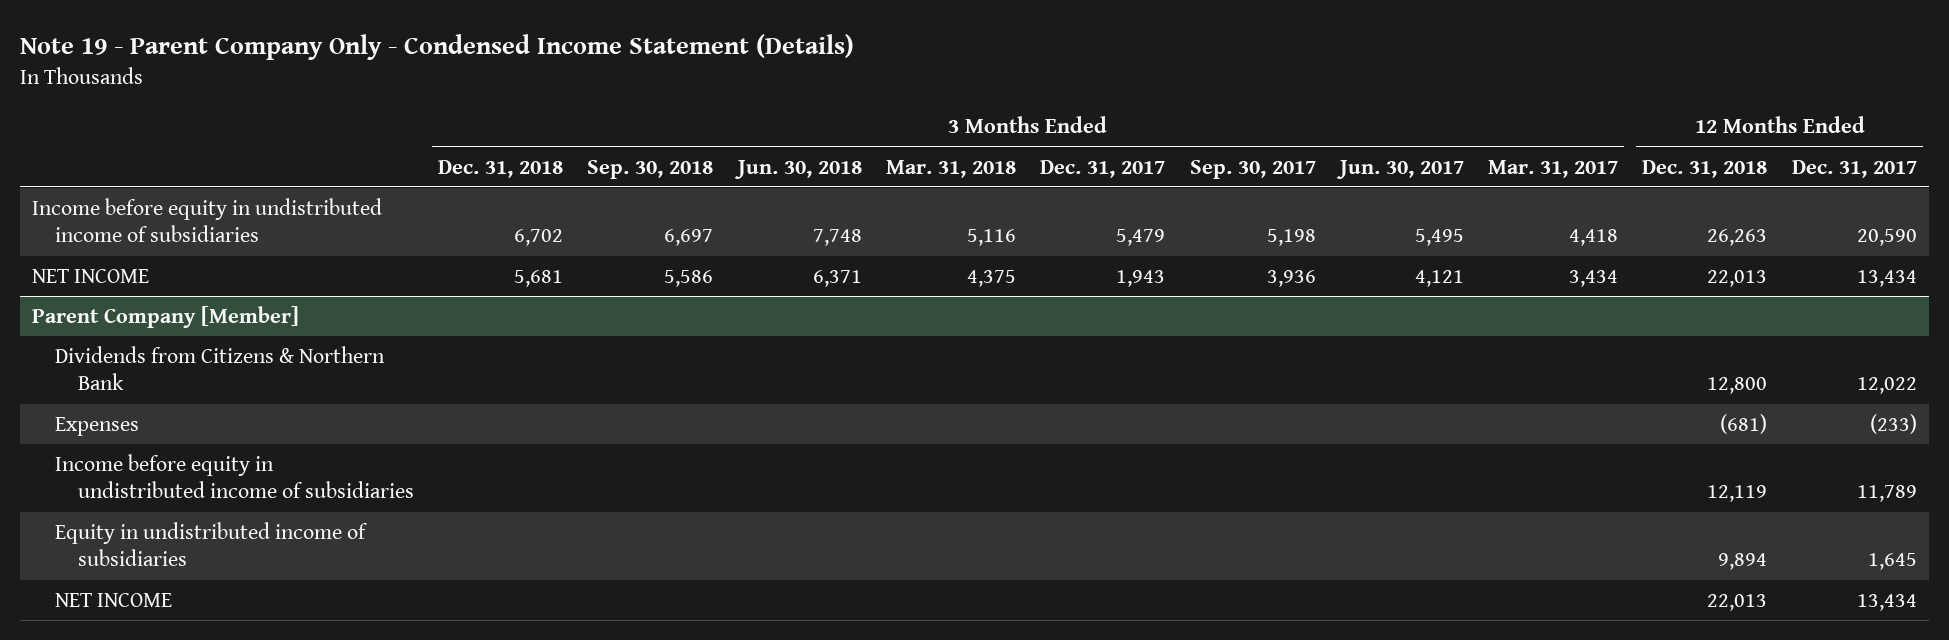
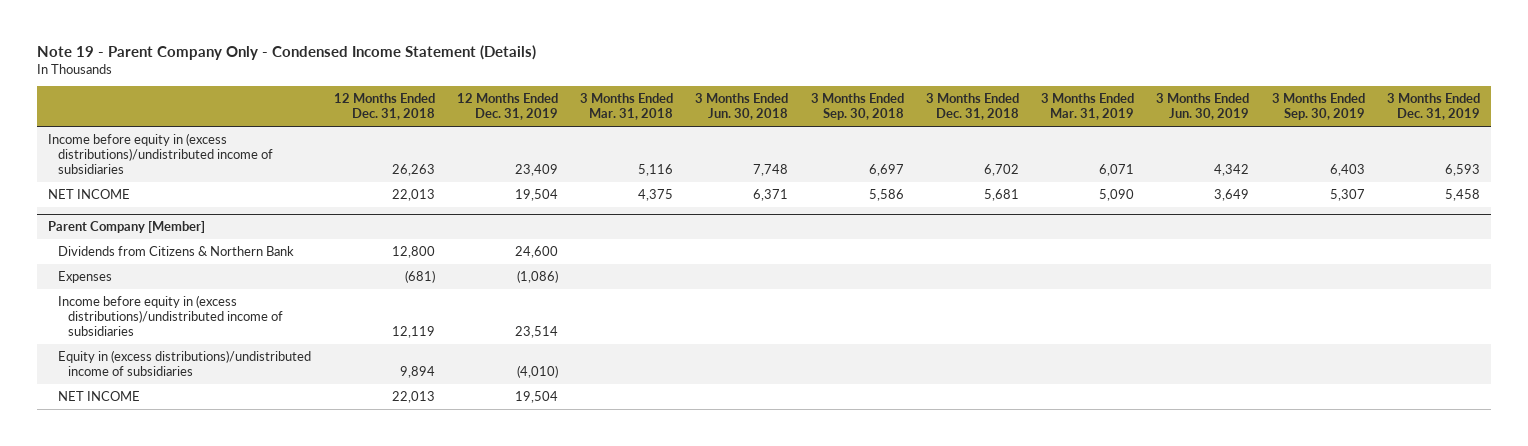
[1040,159,1166,178] Dec. 31, 2017 -> none
[1189,159,1316,179] Sep. 30, 2017 -> none
[1335,159,1464,179] Jun. 30, 2017 -> none
[1488,159,1619,178] Mar. 31, 2017 -> none
[1791,159,1917,178] Dec. 31, 2017 -> none
none -> [456,93,558,121] 12 Months Ended Dec. 31, 2019
none -> [1041,93,1135,121] 3 Months Ended Mar. 31, 2019
none -> [1156,93,1250,121] 3 Months Ended Jun. 30, 2019
none -> [1271,93,1365,121] 3 Months Ended Sep. 30, 2019
none -> [1386,93,1480,121] 3 Months Ended Dec. 31, 2019
[32,198,383,243] Income before equity in undistributed income of subsidiaries -> [48,132,274,175] Income before equity in (excess distributions)/undistributed income of subsidiaries
[55,454,414,499] Income before equity in undistributed income of subsidiaries -> [58,294,284,337] Income before equity in (excess distributions)/undistributed income of subsidiaries
[55,522,369,567] Equity in undistributed income of subsidiaries -> [58,349,312,376] Equity in (excess distributions)/undistributed income of subsidiaries

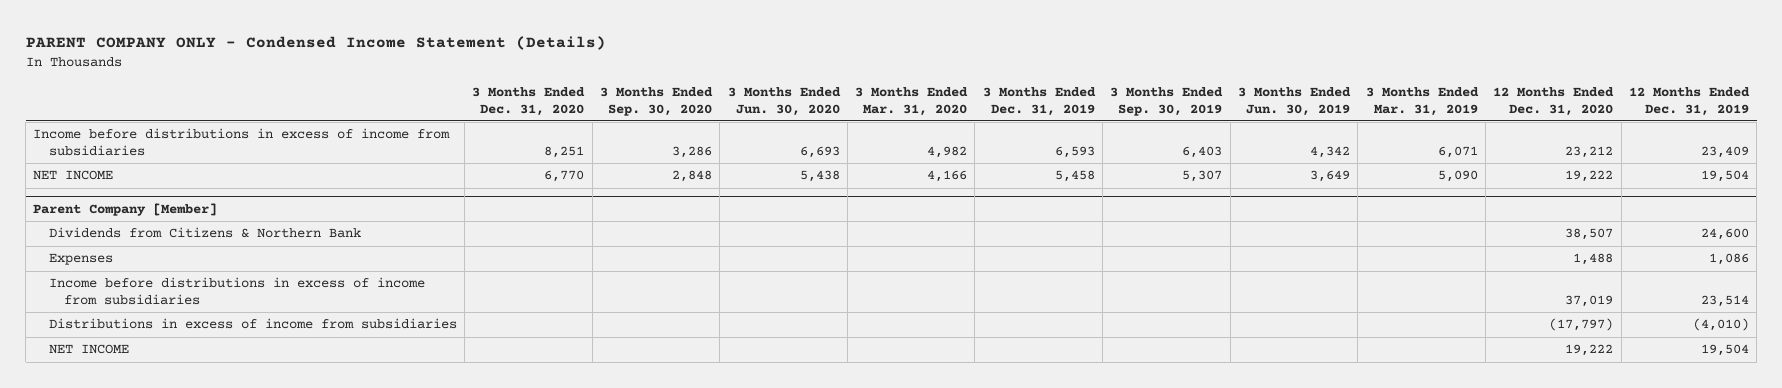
[37,44,537,60] Note 19 - Parent Company Only - Condensed Income Statement (Details) -> [25,36,606,51] PARENT COMPANY ONLY - Condensed Income Statement (Details)
[333,93,435,121] 12 Months Ended Dec. 31, 2018 -> none
[580,93,674,121] 3 Months Ended Mar. 31, 2018 -> none
[695,93,789,121] 3 Months Ended Jun. 30, 2018 -> none
[810,93,904,121] 3 Months Ended Sep. 30, 2018 -> none
[925,93,1019,121] 3 Months Ended Dec. 31, 2018 -> none
none -> [472,86,586,116] 3 Months Ended Dec. 31, 2020
none -> [599,86,713,116] 3 Months Ended Sep. 30, 2020
none -> [727,86,841,116] 3 Months Ended Jun. 30, 2020
none -> [855,86,969,116] 3 Months Ended Mar. 31, 2020
none -> [1493,86,1615,116] 12 Months Ended Dec. 31, 2020
[48,132,274,175] Income before equity in (excess distributions)/undistributed income of subsidiaries -> [33,128,451,157] Income before distributions in excess of income from subsidiaries
[516,269,558,283] (1,086) -> [1709,253,1750,266] 1,086
[58,294,284,337] Income before equity in (excess distributions)/undistributed income of subsidiaries -> [48,277,425,306] Income before distributions in excess of income from subsidiaries
[58,349,312,376] Equity in (excess distributions)/undistributed income of subsidiaries -> [48,318,457,330] Distributions in excess of income from subsidiaries

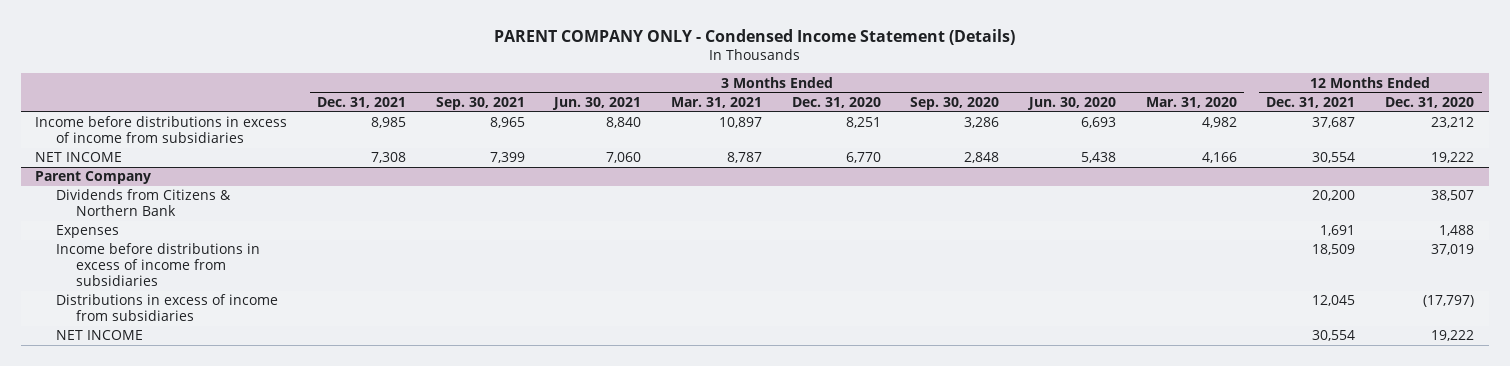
[982,86,1096,116] 3 Months Ended Dec. 31, 2019 -> none
[1110,86,1224,116] 3 Months Ended Sep. 30, 2019 -> none
[1238,86,1352,116] 3 Months Ended Jun. 30, 2019 -> none
[1365,86,1479,116] 3 Months Ended Mar. 31, 2019 -> none
[1629,86,1751,116] 12 Months Ended Dec. 31, 2019 -> none
none -> [317,97,407,109] Dec. 31, 2021
none -> [435,97,525,111] Sep. 30, 2021
none -> [552,97,642,111] Jun. 30, 2021
none -> [671,97,763,109] Mar. 31, 2021
none -> [1266,97,1356,109] Dec. 31, 2021
[33,202,218,216] Parent Company [Member] -> [35,171,152,185] Parent Company

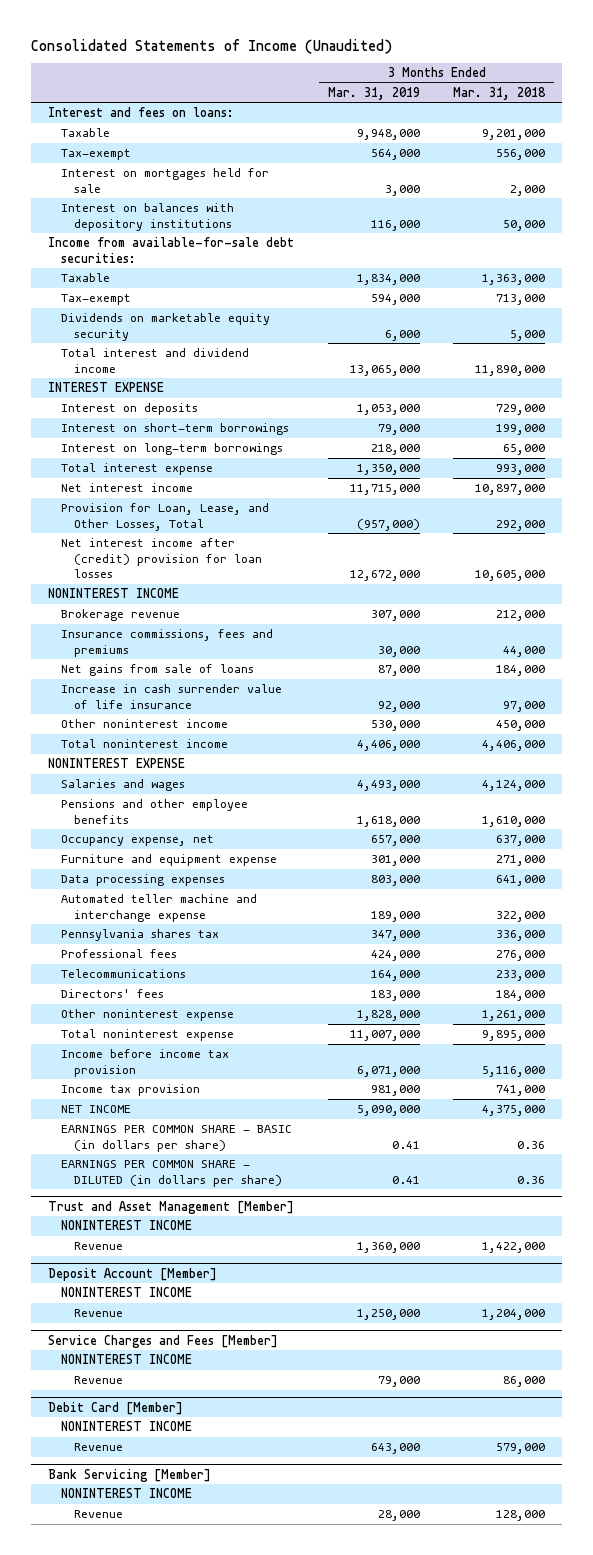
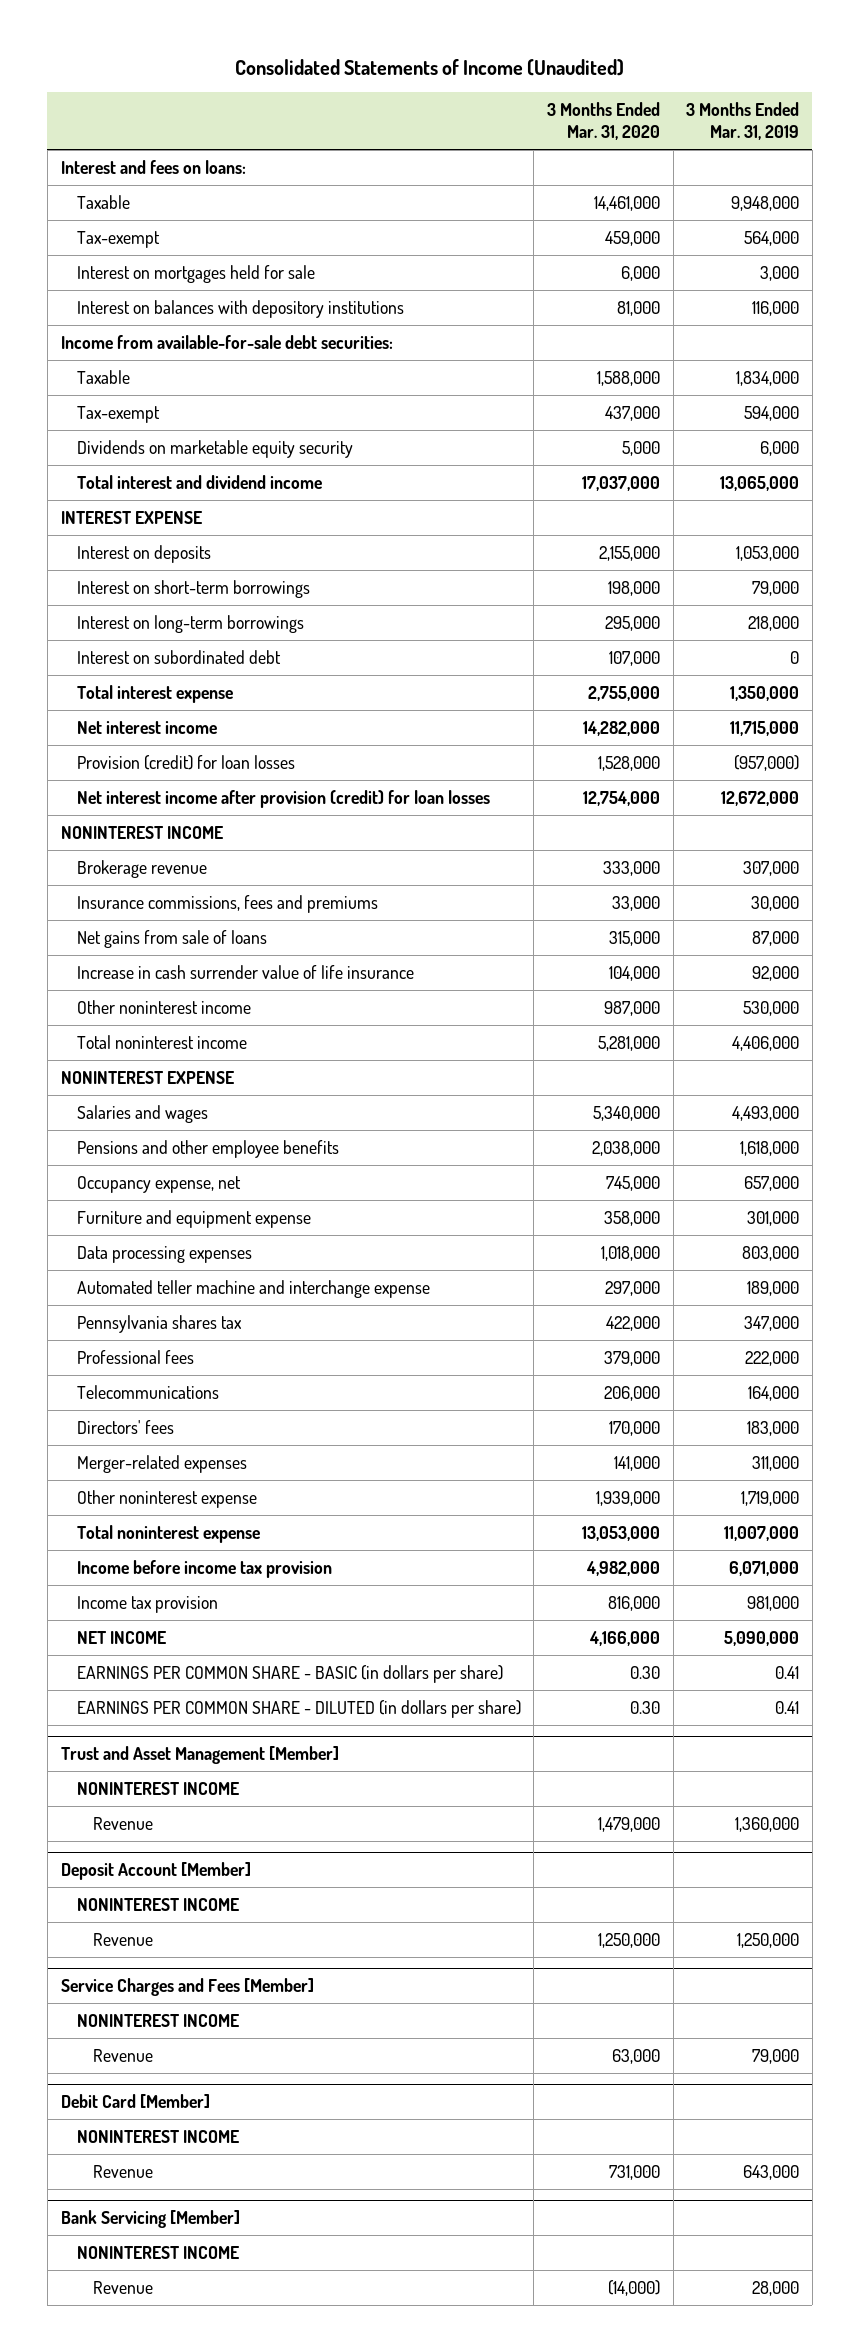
[453,86,547,100] Mar. 31, 2018 -> none
none -> [547,102,661,141] 3 Months Ended Mar. 31, 2020
none -> [76,649,281,664] Interest on subordinated debt
[61,503,270,531] Provision for Loan, Lease, and Other Losses, Total -> [76,754,295,770] Provision (credit) for loan losses
[61,538,263,579] Net interest income after (credit) provision for loan losses -> [76,789,490,808] Net interest income after provision (credit) for loan losses
[370,950,420,962] 424,000 -> [745,1350,800,1366] 222,000
none -> [76,1454,247,1473] Merger-related expenses
[356,1010,420,1022] 1,828,000 -> [741,1490,800,1506] 1,719,000

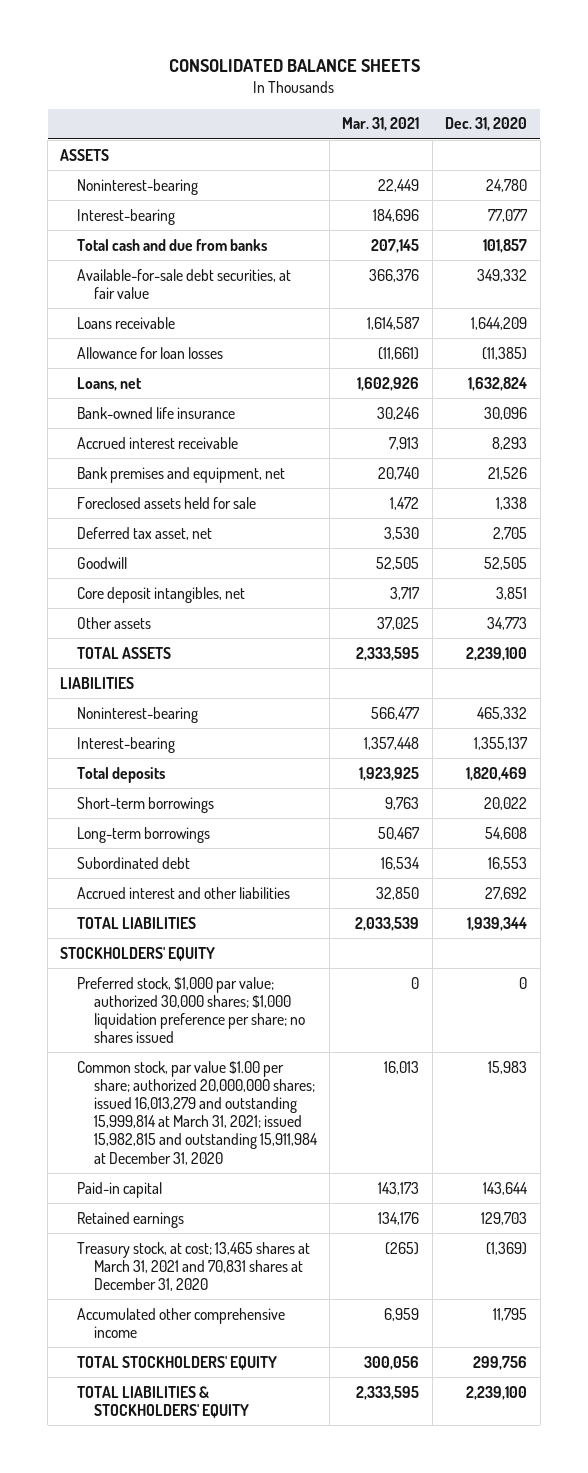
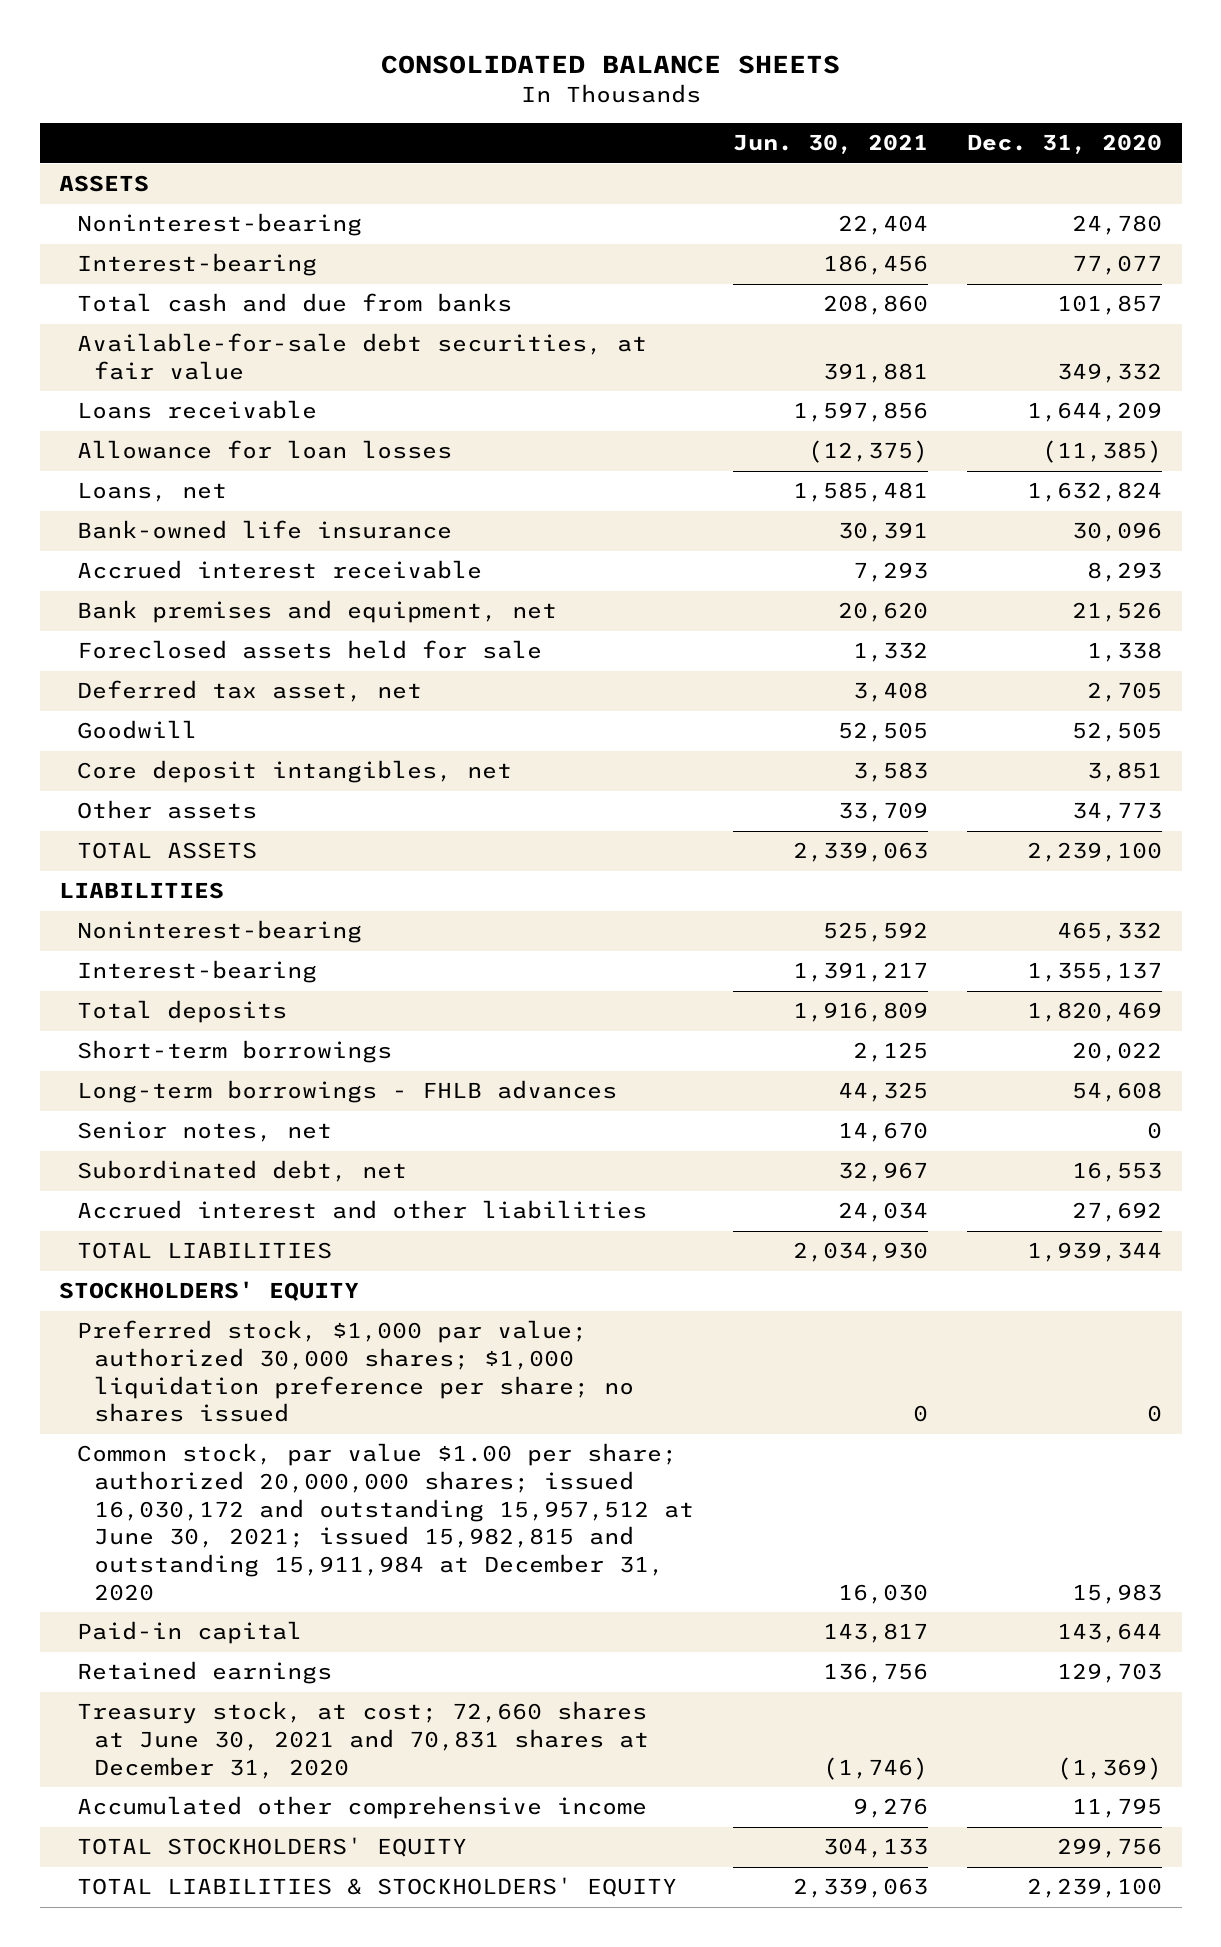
[342,117,420,132] Mar. 31, 2021 -> none
none -> [733,134,929,155] Jun. 30, 2021
[77,826,211,843] Long-term borrowings -> [76,1080,617,1104] Long-term borrowings - FHLB advances
none -> [76,1121,332,1143] Senior notes, net
[77,856,191,869] Subordinated debt -> [76,1160,407,1183] Subordinated debt, net
[77,1060,318,1165] Common stock, par value $1.00 per share; authorized 20,000,000 shares; issued 16,013,279 and outstanding 15,999,814 at March 31, 2021; issued 15,982,815 and outstanding 15,911,984 at December 31, 2020 -> [76,1443,694,1601] Common stock, par value $1.00 per share; authorized 20,000,000 shares; issued 16,030,172 and outstanding 15,957,512 at June 30, 2021; issued 15,982,815 and outstanding 15,911,984 at December 31, 2020
[77,1241,311,1291] Treasury stock, at cost; 13,465 shares at March 31, 2021 and 70,831 shares at December 31, 2020 -> [76,1701,649,1779] Treasury stock, at cost; 72,660 shares at June 30, 2021 and 70,831 shares at December 31, 2020

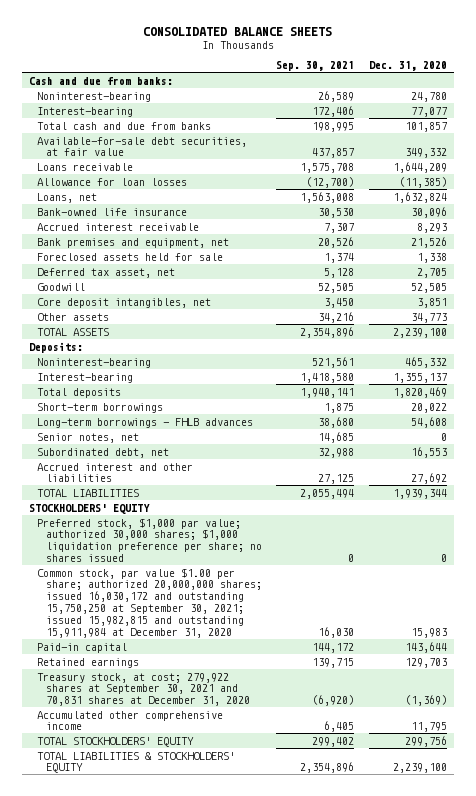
[733,134,929,155] Jun. 30, 2021 -> none
none -> [276,61,355,72] Sep. 30, 2021
[59,175,150,193] ASSETS -> none
none -> [29,76,174,85] Cash and due from banks:
[59,882,225,900] LIABILITIES -> none
none -> [29,341,84,353] Deposits:
[76,1443,694,1601] Common stock, par value $1.00 per share; authorized 20,000,000 shares; issued 16,030,172 and outstanding 15,957,512 at June 30, 2021; issued 15,982,815 and outstanding 15,911,984 at December 31, 2020 -> [37,567,262,638] Common stock, par value $1.00 per share; authorized 20,000,000 shares; issued 16,030,172 and outstanding 15,750,250 at September 30, 2021; issued 15,982,815 and outstanding 15,911,984 at December 31, 2020
[76,1701,649,1779] Treasury stock, at cost; 72,660 shares at June 30, 2021 and 70,831 shares at December 31, 2020 -> [37,672,250,707] Treasury stock, at cost; 279,922 shares at September 30, 2021 and 70,831 shares at December 31, 2020

